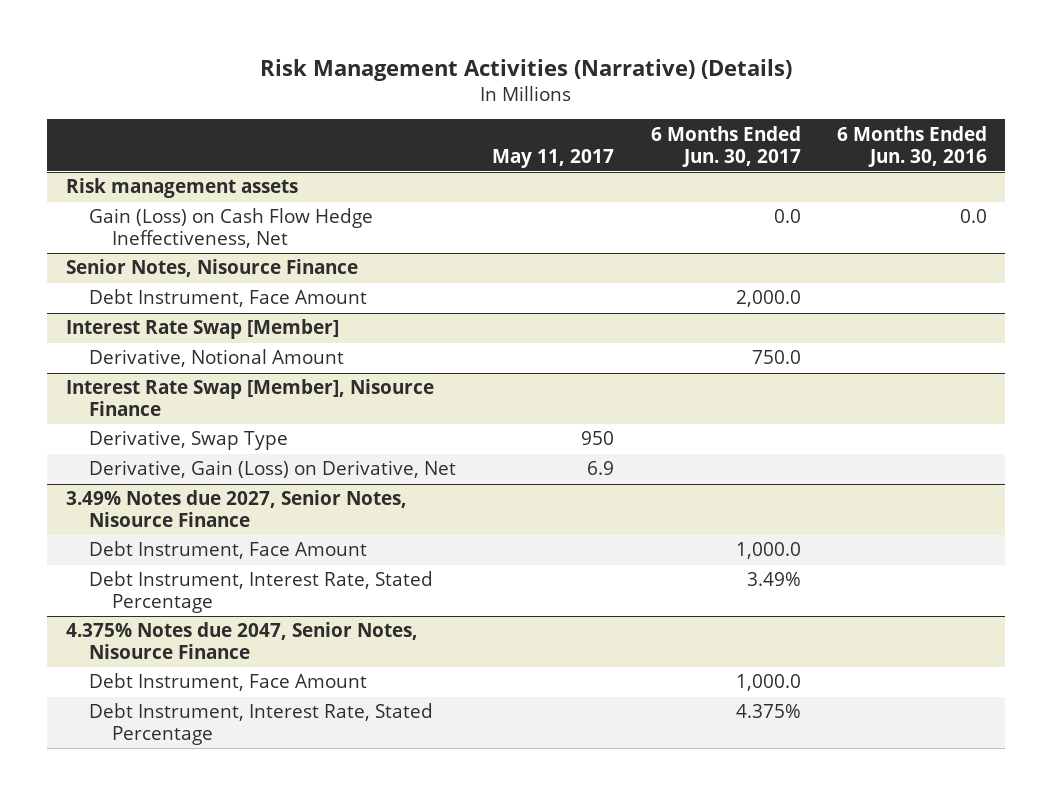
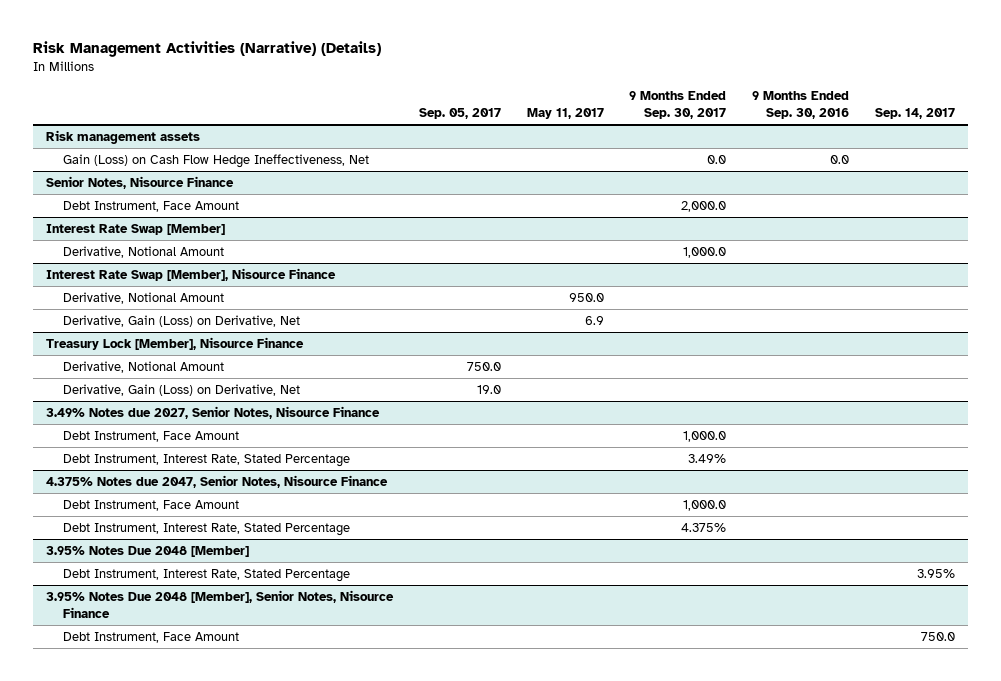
[650,125,801,167] 6 Months Ended Jun. 30, 2017 -> none
[836,125,987,167] 6 Months Ended Jun. 30, 2016 -> none
none -> [418,107,501,119] Sep. 05, 2017
none -> [629,91,727,119] 9 Months Ended Sep. 30, 2017
none -> [752,91,850,119] 9 Months Ended Sep. 30, 2016
none -> [874,107,955,119] Sep. 14, 2017
[88,430,288,451] Derivative, Swap Type -> none
none -> [62,292,224,305] Derivative, Notional Amount
none -> [45,337,304,351] Treasury Lock [Member], Nisource Finance
none -> [62,361,224,374] Derivative, Notional Amount
none -> [62,384,300,397] Derivative, Gain (Loss) on Derivative, Net
none -> [45,546,249,558] 3.95% Notes Due 2048 [Member]
none -> [62,569,350,583] Debt Instrument, Interest Rate, Stated Percentage
none -> [45,590,394,619] 3.95% Notes Due 2048 [Member], Senior Notes, Nisource Finance
none -> [62,632,239,644] Debt Instrument, Face Amount

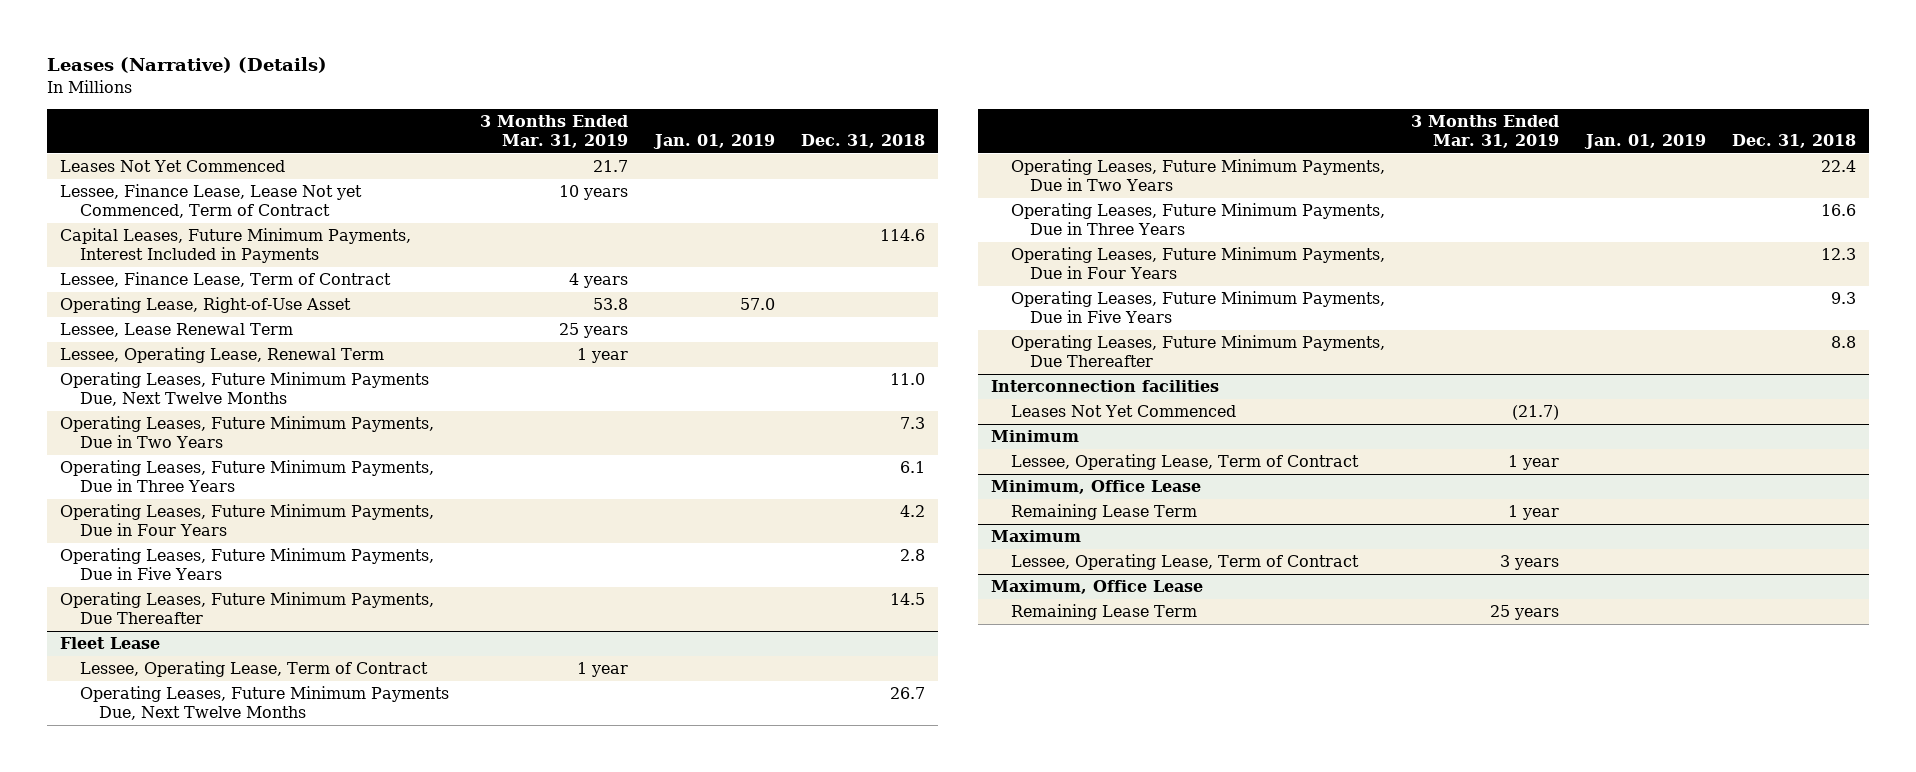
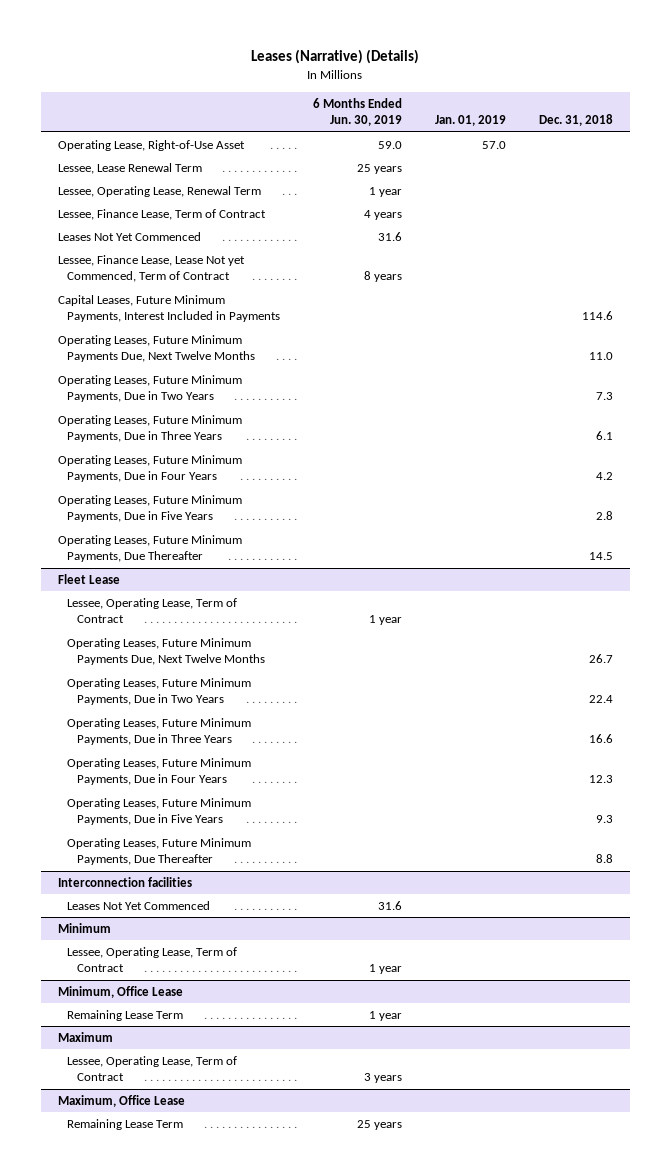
[480,114,629,148] 3 Months Ended Mar. 31, 2019 -> none
none -> [313,97,403,127] 6 Months Ended Jun. 30, 2019
[60,272,392,288] Lessee, Finance Lease, Term of Contract -> [57,208,266,220] Lessee, Finance Lease, Term of Contract
[60,160,286,173] Leases Not Yet Commenced -> [57,231,201,241] Leases Not Yet Commenced
[60,184,363,219] Lessee, Finance Lease, Lease Not yet Commenced, Term of Contract -> [57,254,245,283] Lessee, Finance Lease, Lease Not yet Commenced, Term of Contract
[60,228,412,264] Capital Leases, Future Minimum Payments, Interest Included in Payments -> [57,294,281,323] Capital Leases, Future Minimum Payments, Interest Included in Payments

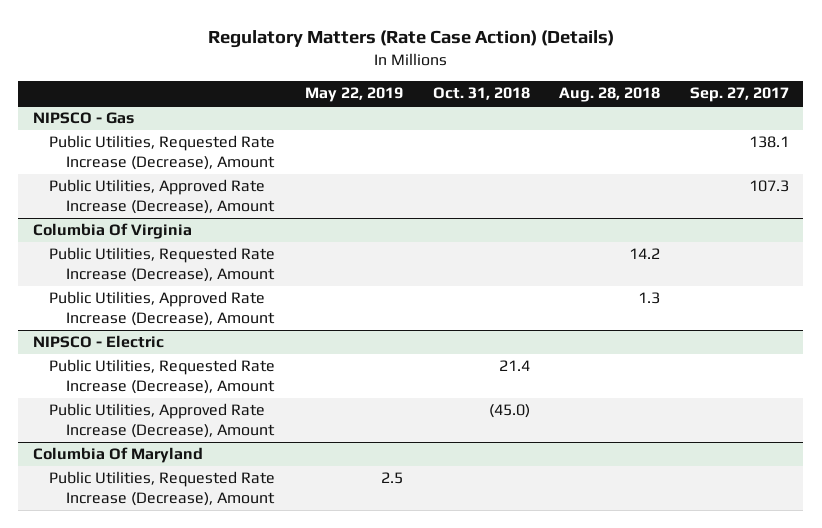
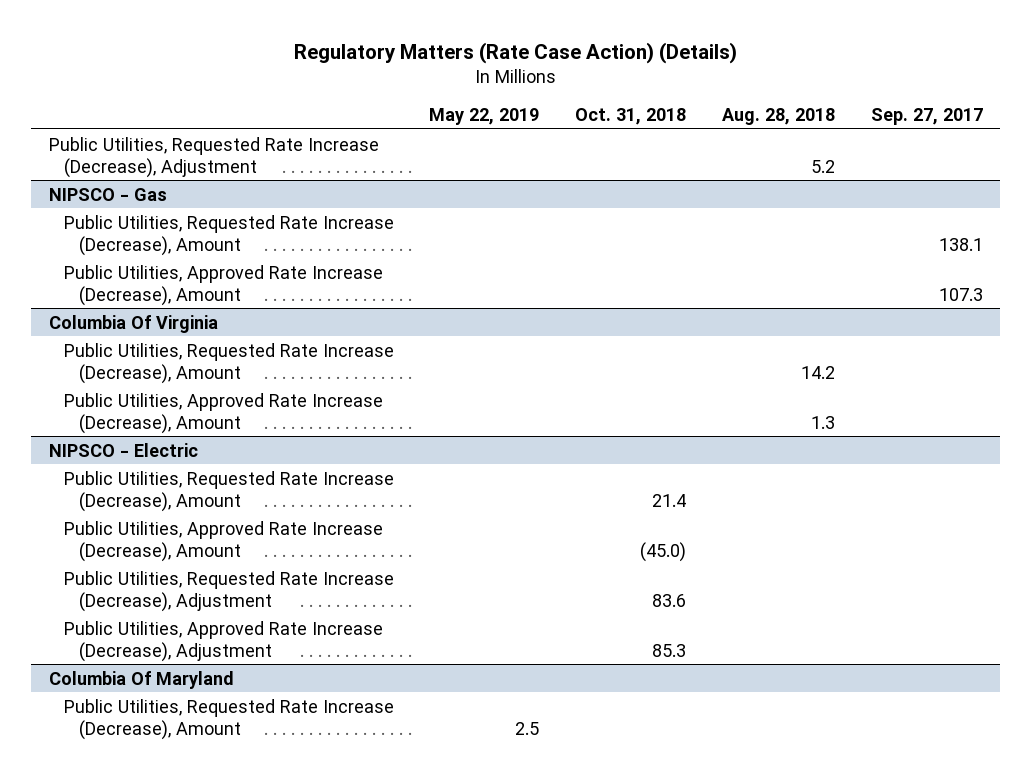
none -> [48,136,379,178] Public Utilities, Requested Rate Increase (Decrease), Adjustment
none -> [63,570,394,612] Public Utilities, Requested Rate Increase (Decrease), Adjustment
none -> [63,620,383,662] Public Utilities, Approved Rate Increase (Decrease), Adjustment

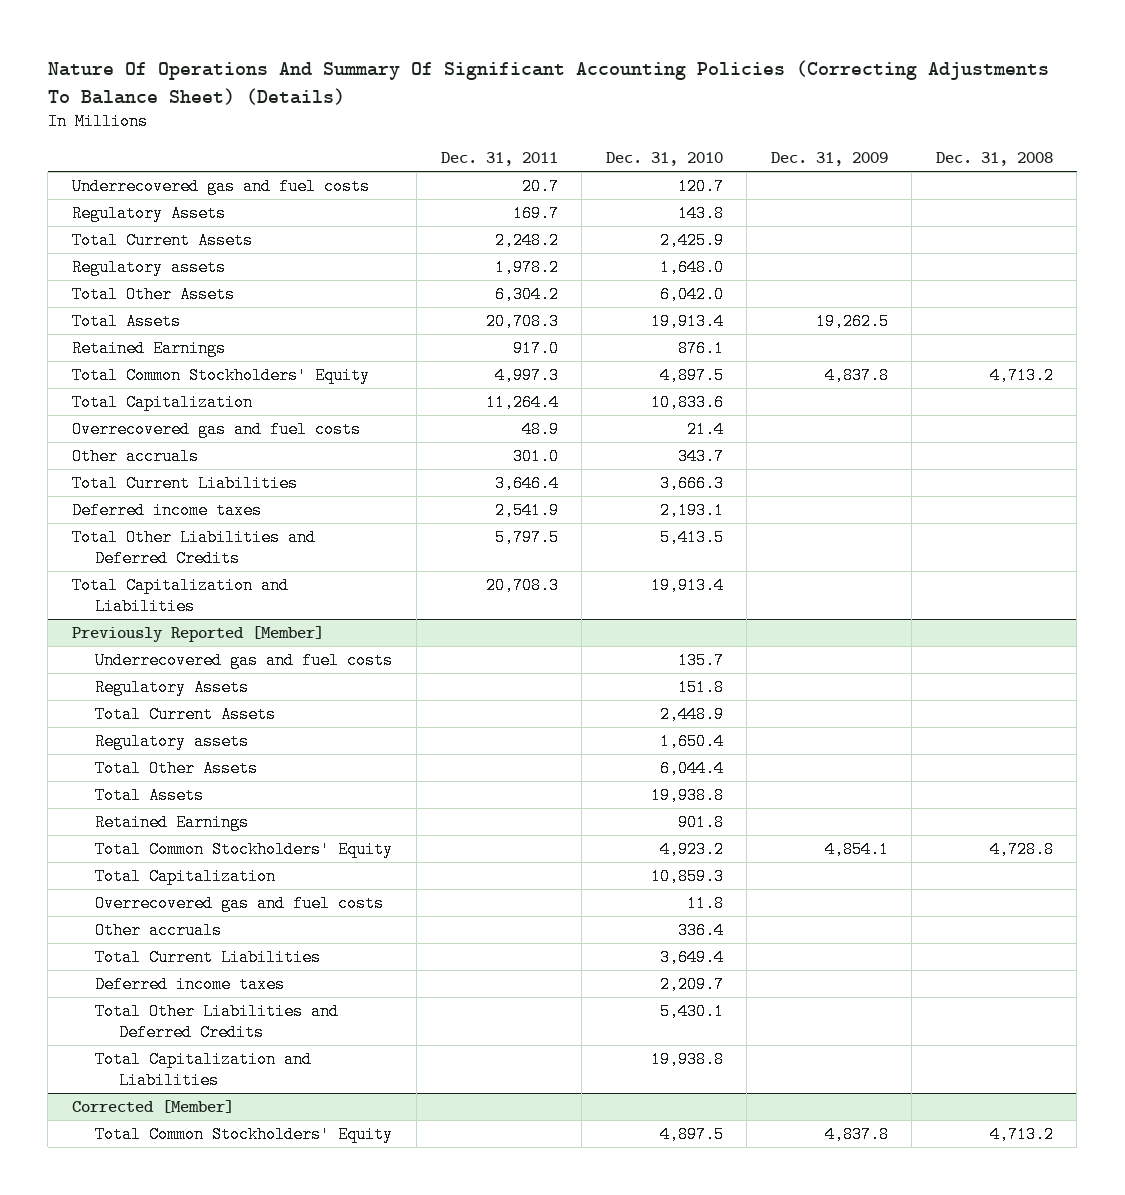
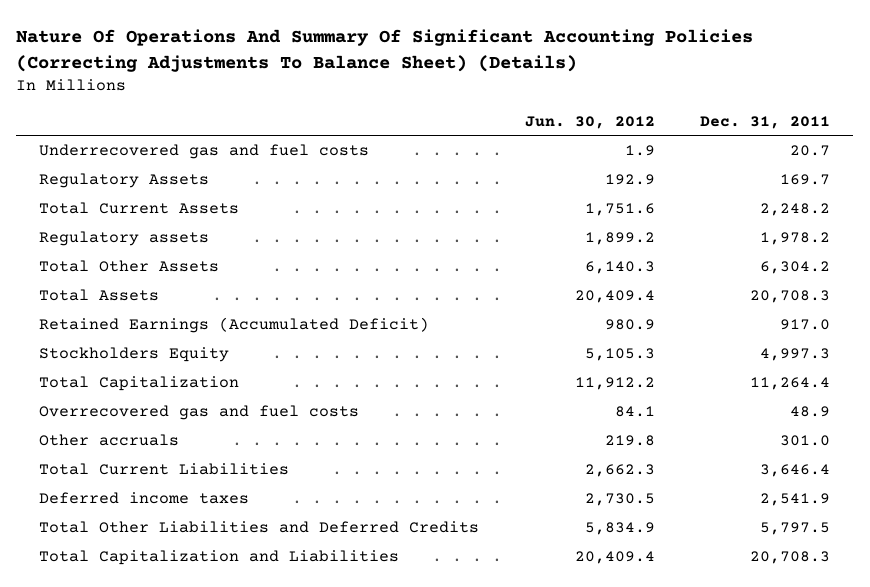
[605,151,723,166] Dec. 31, 2010 -> none
[770,151,888,166] Dec. 31, 2009 -> none
[935,151,1053,166] Dec. 31, 2008 -> none
none -> [524,115,655,129] Jun. 30, 2012
[71,339,226,357] Retained Earnings -> [39,317,430,334] Retained Earnings (Accumulated Deficit)
[71,366,370,384] Total Common Stockholders' Equity -> [39,347,230,363] Stockholders Equity
[71,625,324,642] Previously Reported [Member] -> none
[95,651,394,669] Underrecovered gas and fuel costs -> none
[95,678,250,696] Regulatory Assets -> none
[95,705,277,723] Total Current Assets -> none
[95,732,250,750] Regulatory assets -> none
[95,759,259,777] Total Other Assets -> none
[95,786,205,804] Total Assets -> none
[95,813,250,831] Retained Earnings -> none
[95,840,394,858] Total Common Stockholders' Equity -> none
[95,867,277,885] Total Capitalization -> none
[95,894,385,912] Overrecovered gas and fuel costs -> none
[95,921,223,939] Other accruals -> none
[95,948,322,966] Total Current Liabilities -> none
[95,975,286,993] Deferred income taxes -> none
[95,1002,340,1041] Total Other Liabilities and Deferred Credits -> none
[95,1050,313,1089] Total Capitalization and Liabilities -> none
[71,1099,234,1113] Corrected [Member] -> none
[95,1125,394,1143] Total Common Stockholders' Equity -> none

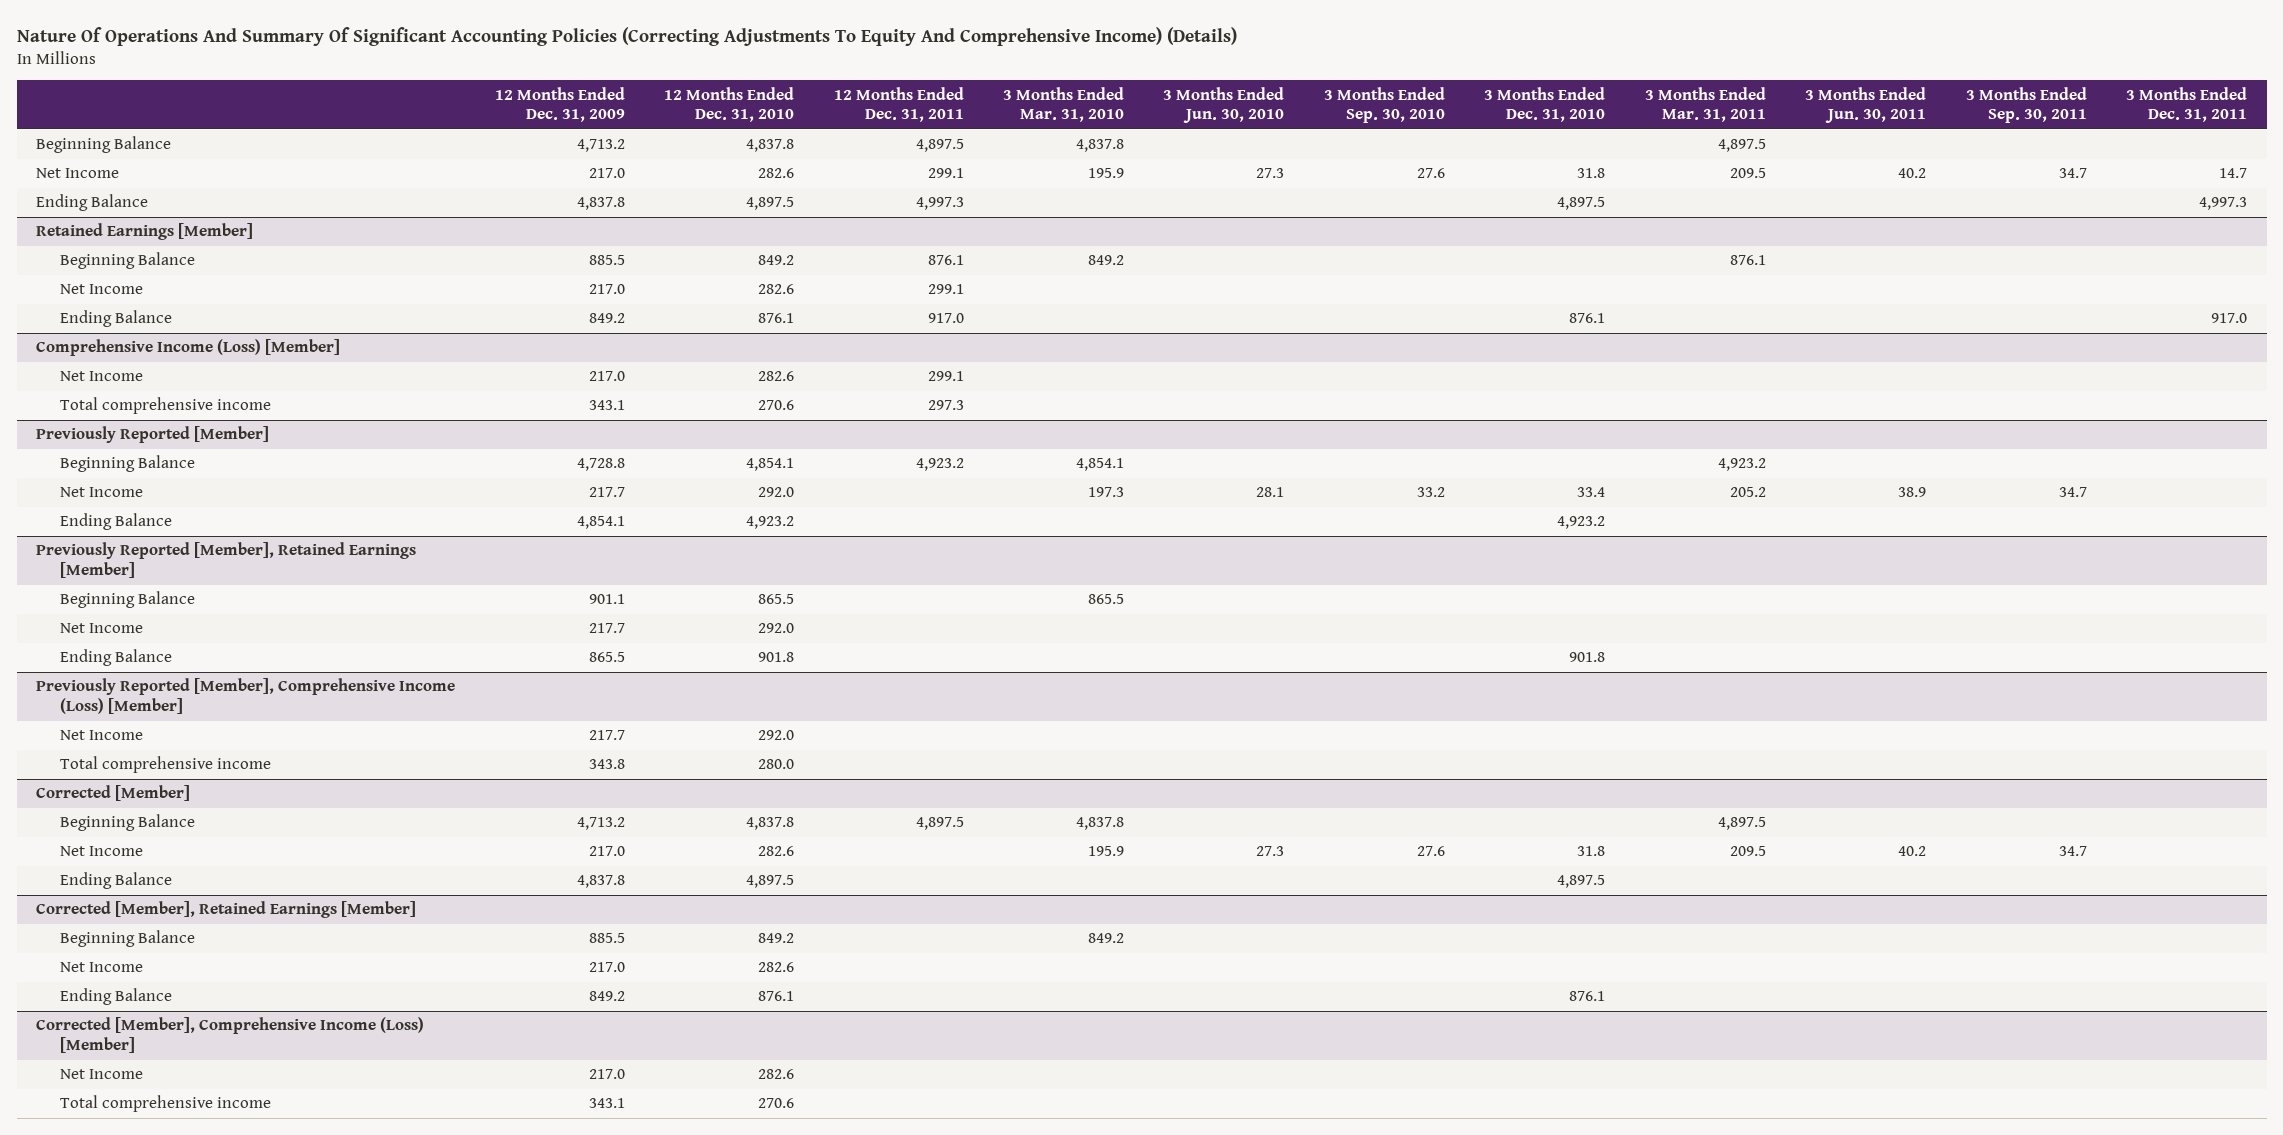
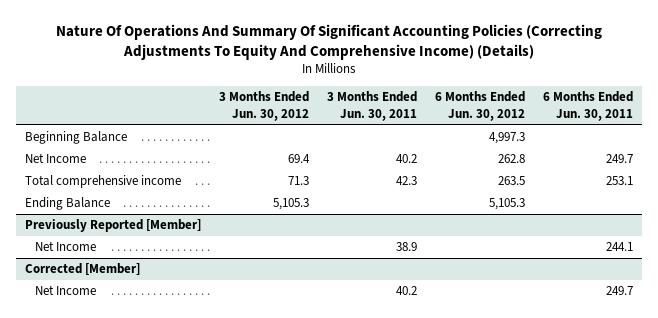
[494,86,625,123] 12 Months Ended Dec. 31, 2009 -> none
[664,86,795,123] 12 Months Ended Dec. 31, 2010 -> none
[833,86,964,123] 12 Months Ended Dec. 31, 2011 -> none
[1003,86,1125,123] 3 Months Ended Mar. 31, 2010 -> none
[1163,86,1285,124] 3 Months Ended Jun. 30, 2010 -> none
[1323,86,1445,124] 3 Months Ended Sep. 30, 2010 -> none
[1484,86,1606,123] 3 Months Ended Dec. 31, 2010 -> none
[1644,86,1766,123] 3 Months Ended Mar. 31, 2011 -> none
[1965,86,2087,124] 3 Months Ended Sep. 30, 2011 -> none
[2126,86,2248,123] 3 Months Ended Dec. 31, 2011 -> none
none -> [218,91,309,121] 3 Months Ended Jun. 30, 2012
none -> [434,91,525,121] 6 Months Ended Jun. 30, 2012
none -> [543,91,634,121] 6 Months Ended Jun. 30, 2011
none -> [24,175,181,189] Total comprehensive income
[36,223,254,241] Retained Earnings [Member] -> none
[60,252,196,270] Beginning Balance -> none
[60,284,144,295] Net Income -> none
[60,310,173,328] Ending Balance -> none
[36,339,341,357] Comprehensive Income (Loss) [Member] -> none
[60,371,144,382] Net Income -> none
[60,397,272,415] Total comprehensive income -> none
[60,455,196,473] Beginning Balance -> none
[60,513,173,531] Ending Balance -> none
[36,542,417,579] Previously Reported [Member], Retained Earnings [Member] -> none
[60,591,196,609] Beginning Balance -> none
[60,623,144,634] Net Income -> none
[60,649,173,667] Ending Balance -> none
[36,678,456,715] Previously Reported [Member], Comprehensive Income (Loss) [Member] -> none
[60,730,144,741] Net Income -> none
[60,756,272,774] Total comprehensive income -> none
[60,814,196,832] Beginning Balance -> none
[60,872,173,890] Ending Balance -> none
[36,901,417,919] Corrected [Member], Retained Earnings [Member] -> none
[60,930,196,948] Beginning Balance -> none
[60,962,144,973] Net Income -> none
[60,988,173,1006] Ending Balance -> none
[36,1017,425,1054] Corrected [Member], Comprehensive Income (Loss) [Member] -> none
[60,1069,144,1080] Net Income -> none
[60,1095,272,1113] Total comprehensive income -> none

